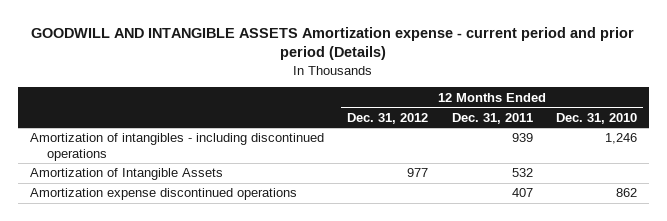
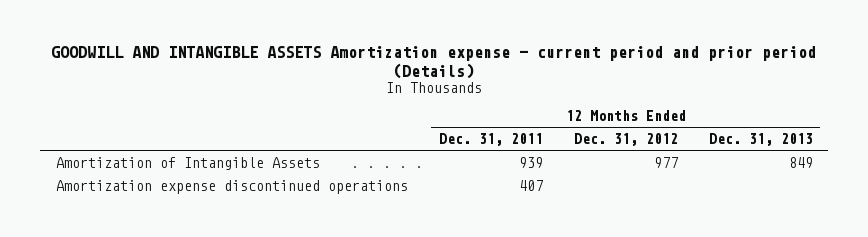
[556,112,638,124] Dec. 31, 2010 -> none
none -> [708,133,813,147] Dec. 31, 2013
[29,133,324,161] Amortization of intangibles - including discontinued operations -> none
[511,168,533,178] 532 -> [518,156,543,168] 939

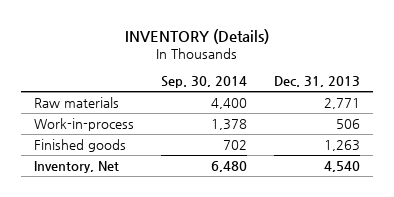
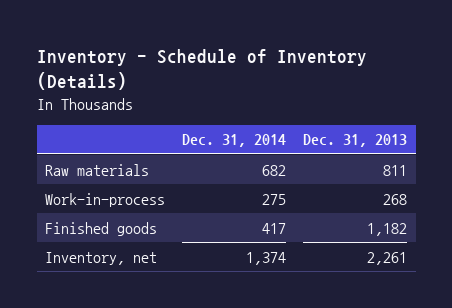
[125,28,270,44] INVENTORY (Details) -> [36,48,367,90] Inventory - Schedule of Inventory (Details)
[161,76,248,89] Sep. 30, 2014 -> none
none -> [182,134,287,148] Dec. 31, 2014
[323,97,360,109] 2,771 -> [383,164,408,176] 811
[335,118,360,129] 506 -> [383,193,408,205] 268
[323,139,360,151] 1,263 -> [367,222,408,236] 1,182
[34,160,120,173] Inventory, Net -> [45,251,158,265] Inventory, net
[323,160,360,172] 4,540 -> [367,251,408,265] 2,261

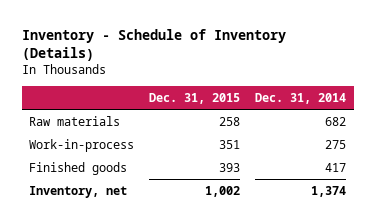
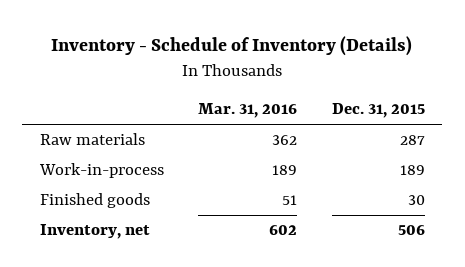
[255,92,347,104] Dec. 31, 2014 -> none
none -> [198,103,298,119] Mar. 31, 2016
[219,116,241,126] 258 -> [399,135,425,146] 287
[219,139,241,149] 351 -> [399,165,425,176] 189
[219,162,241,172] 393 -> [407,195,425,206] 30
[205,185,241,197] 1,002 -> [397,225,425,236] 506

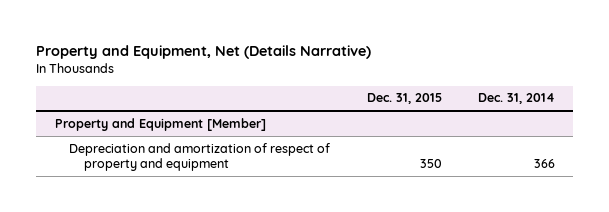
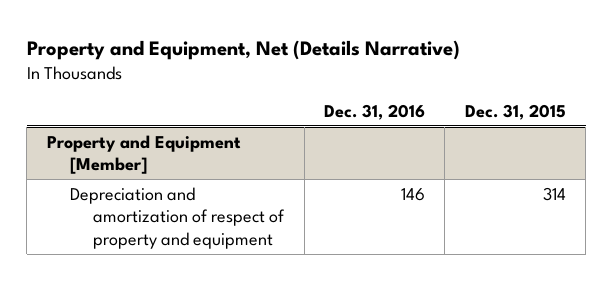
[477,93,555,105] Dec. 31, 2014 -> none
none -> [323,104,425,121] Dec. 31, 2016
[419,159,442,169] 350 -> [542,186,566,201] 314

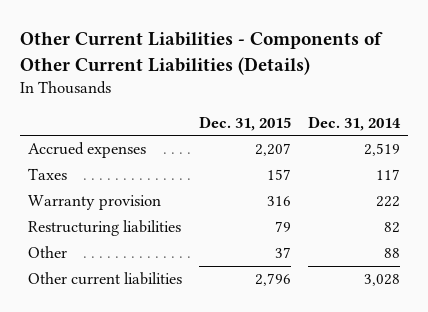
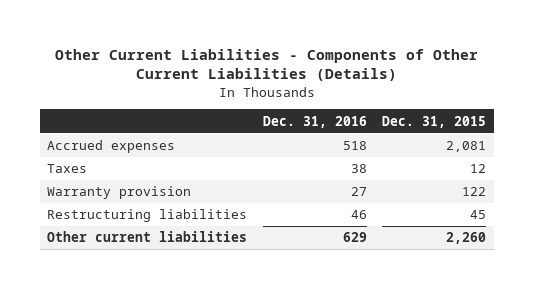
[307,115,401,131] Dec. 31, 2014 -> none
none -> [262,115,367,128] Dec. 31, 2016
[28,246,68,259] Other -> none
[255,143,292,157] 2,207 -> [446,141,487,153] 2,081
[267,169,292,181] 157 -> [470,164,487,174] 12
[267,196,292,207] 316 -> [462,187,487,197] 122
[275,221,292,233] 79 -> [470,210,487,220] 45
[255,273,292,287] 2,796 -> [446,232,487,245] 2,260

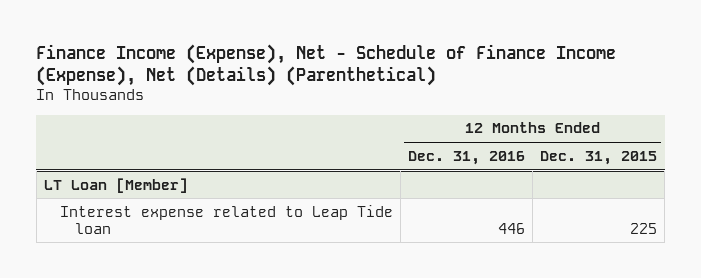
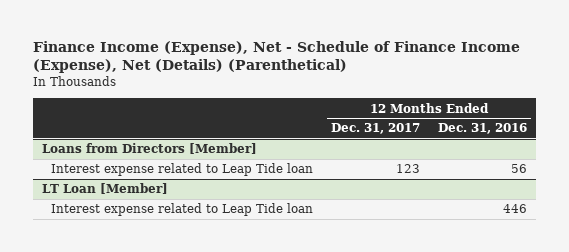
[540,150,658,165] Dec. 31, 2015 -> none
none -> [331,123,421,135] Dec. 31, 2017
none -> [41,143,257,155] Loans from Directors [Member]
none -> [51,163,314,177] Interest expense related to Leap Tide loan

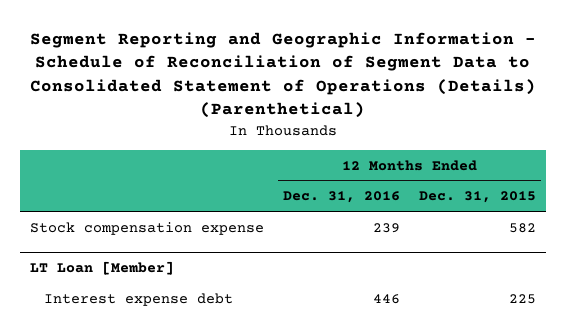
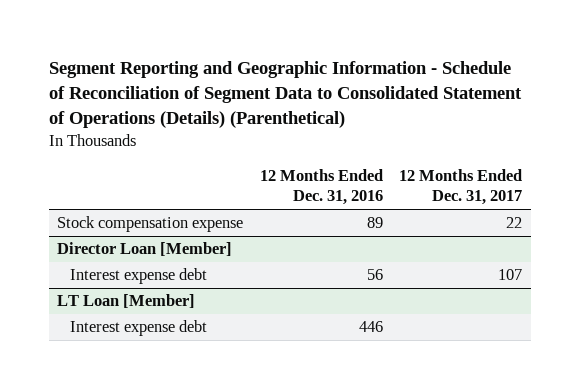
[419,191,537,204] Dec. 31, 2015 -> none
none -> [399,169,523,206] 12 Months Ended Dec. 31, 2017
[372,222,400,233] 239 -> [366,217,383,229] 89
none -> [56,242,232,257] Director Loan [Member]
none -> [70,268,208,285] Interest expense debt

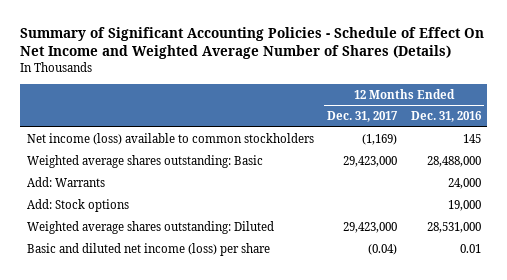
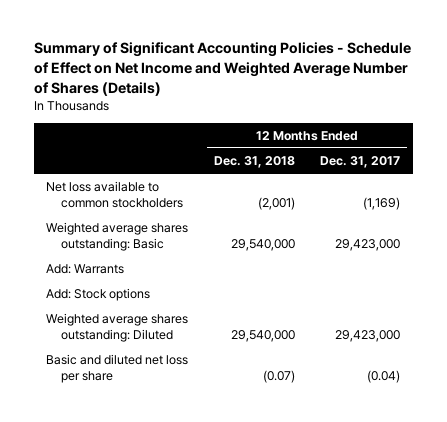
[19,27,484,60] Summary of Significant Accounting Policies - Schedule of Effect On Net Income and Weighted Average Number of Shares (Details) -> [33,42,411,96] Summary of Significant Accounting Policies - Schedule of Effect on Net Income and Weighted Average Number of Shares (Details)
[410,111,482,123] Dec. 31, 2016 -> none
none -> [213,155,295,168] Dec. 31, 2018
[26,133,314,146] Net income (loss) available to common stockholders -> [46,181,184,209] Net loss available to common stockholders
[26,243,270,257] Basic and diluted net income (loss) per share -> [46,354,189,384] Basic and diluted net loss per share

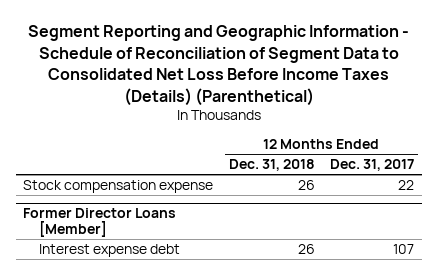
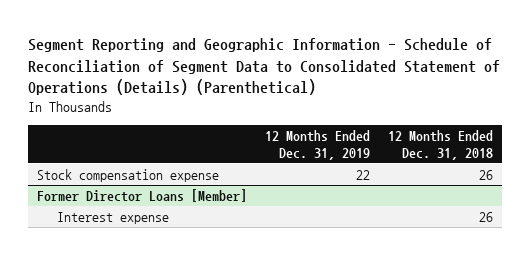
[27,25,409,106] Segment Reporting and Geographic Information - Schedule of Reconciliation of Segment Data to Consolidated Net Loss Before Income Taxes (Details) (Parenthetical) -> [27,38,500,96] Segment Reporting and Geographic Information - Schedule of Reconciliation of Segment Data to Consolidated Statement of Operations (Details) (Parenthetical)
[330,159,415,172] Dec. 31, 2017 -> none
none -> [264,129,370,160] 12 Months Ended Dec. 31, 2019
[38,244,180,258] Interest expense debt -> [57,211,170,224] Interest expense

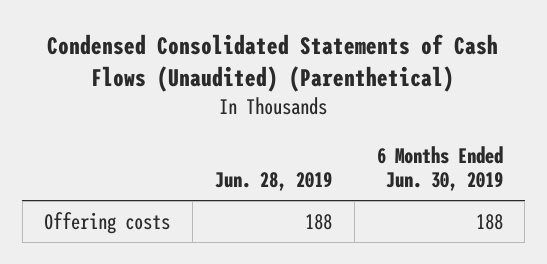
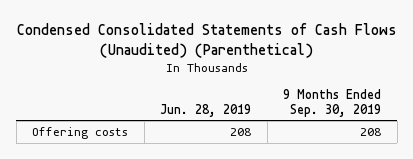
[376,145,503,192] 6 Months Ended Jun. 30, 2019 -> none
none -> [283,89,382,117] 9 Months Ended Sep. 30, 2019
[304,213,332,230] 188 -> [230,128,252,137] 208

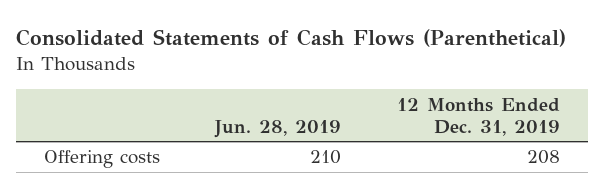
[16,23,397,58] Condensed Consolidated Statements of Cash Flows (Unaudited) (Parenthetical) -> [15,29,566,48] Consolidated Statements of Cash Flows (Parenthetical)
[283,89,382,117] 9 Months Ended Sep. 30, 2019 -> none
none -> [396,97,560,136] 12 Months Ended Dec. 31, 2019
[230,128,252,137] 208 -> [310,150,342,165] 210

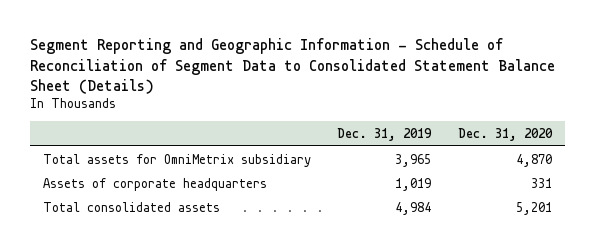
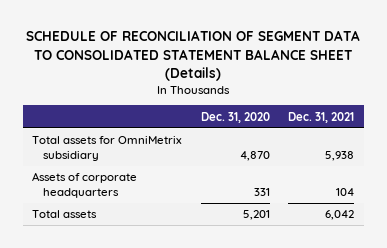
[30,38,556,94] Segment Reporting and Geographic Information - Schedule of Reconciliation of Segment Data to Consolidated Statement Balance Sheet (Details) -> [26,30,361,81] SCHEDULE OF RECONCILIATION OF SEGMENT DATA TO CONSOLIDATED STATEMENT BALANCE SHEET (Details)
[337,128,433,142] Dec. 31, 2019 -> none
none -> [288,111,355,123] Dec. 31, 2021
[43,201,221,212] Total consolidated assets -> [32,210,98,219] Total assets

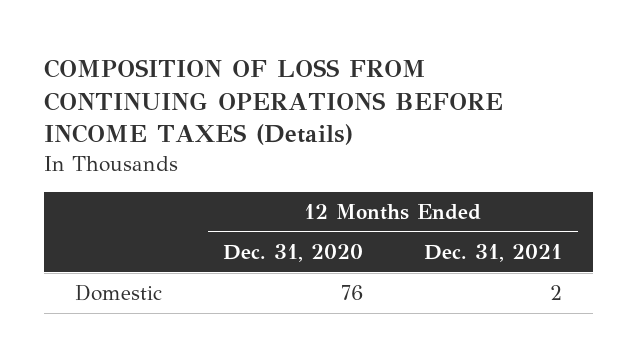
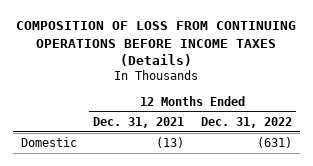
[222,243,363,262] Dec. 31, 2020 -> none
none -> [200,116,292,128] Dec. 31, 2022
[550,285,563,301] 2 -> [156,137,185,149] (13)

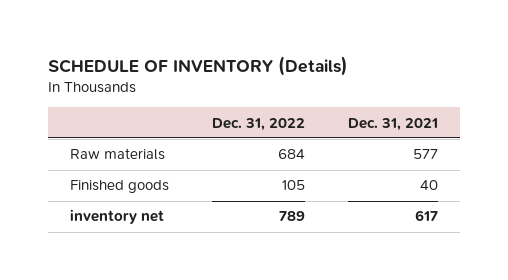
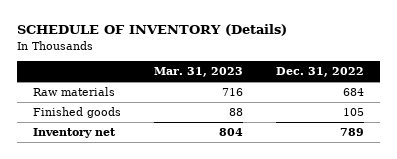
[348,117,439,131] Dec. 31, 2021 -> none
none -> [153,67,243,78] Mar. 31, 2023
[69,209,164,225] inventory net -> [33,128,117,139] Inventory net

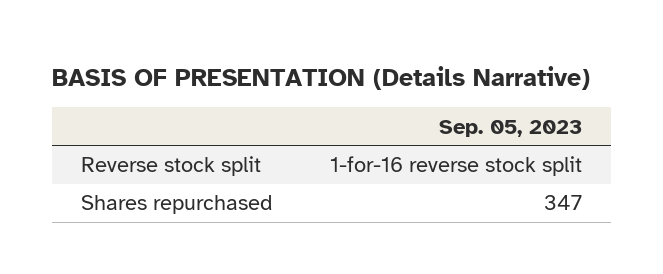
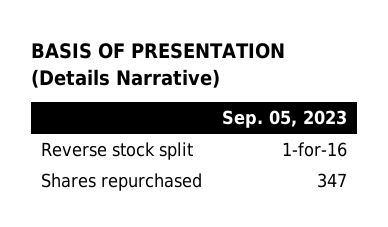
[330,156,583,177] 1-for-16 reverse stock split -> [282,141,348,157] 1-for-16

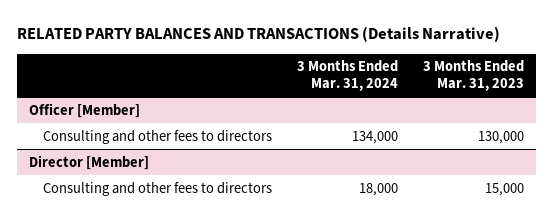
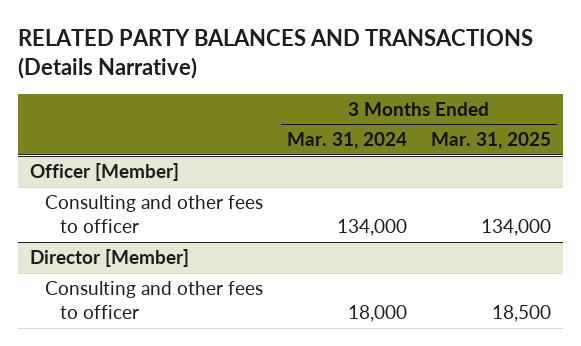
[422,60,524,92] 3 Months Ended Mar. 31, 2023 -> none
none -> [431,132,552,150] Mar. 31, 2025
[42,129,272,144] Consulting and other fees to directors -> [44,194,263,234] Consulting and other fees to officer
[42,181,272,196] Consulting and other fees to directors -> [44,280,263,320] Consulting and other fees to officer

